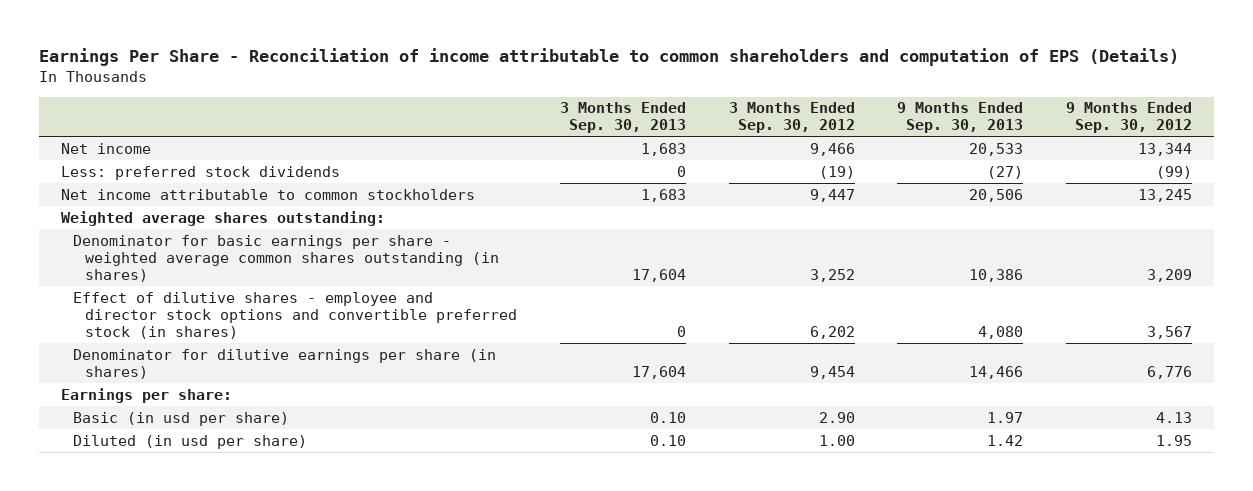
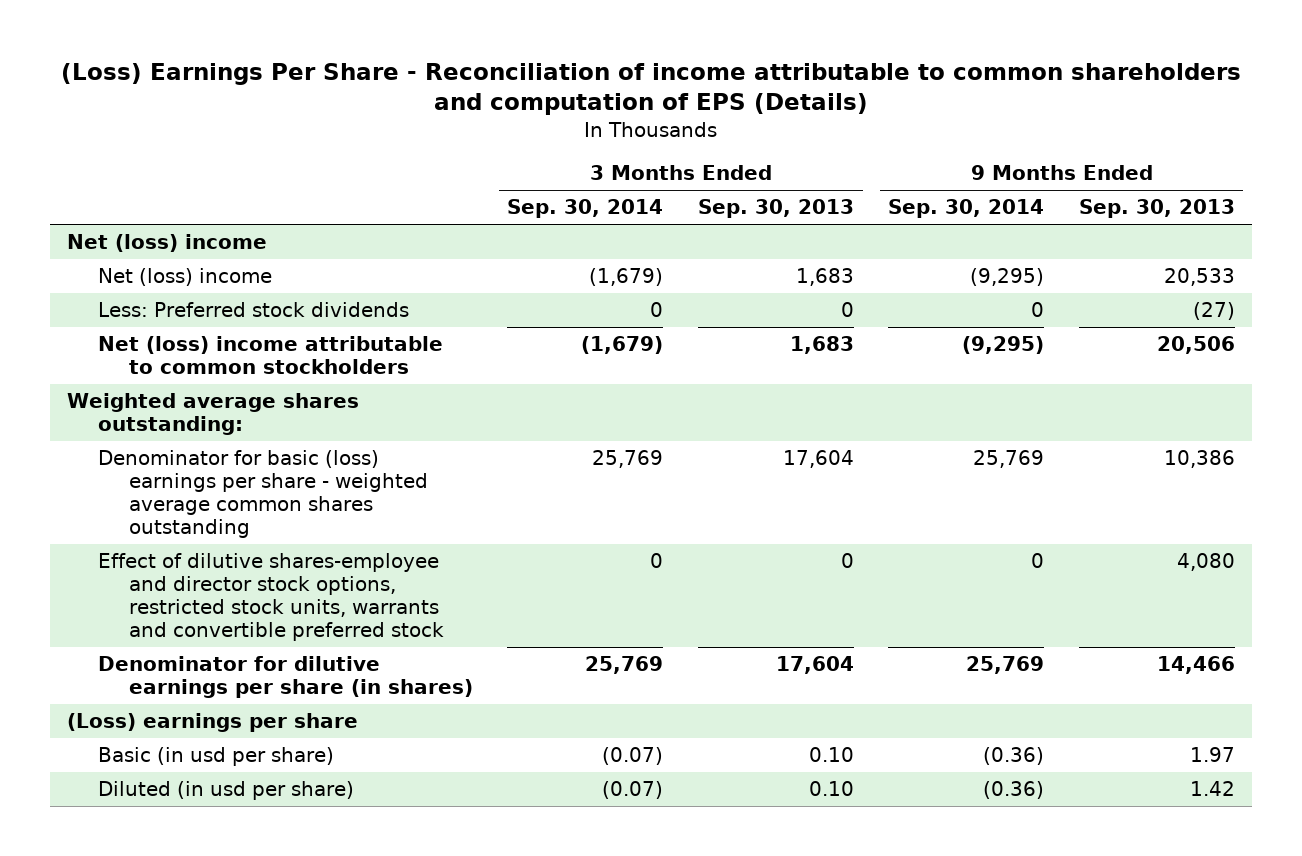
[39,48,1180,67] Earnings Per Share - Reconciliation of income attributable to common shareholders and computation of EPS (Details) -> [60,63,1241,116] (Loss) Earnings Per Share - Reconciliation of income attributable to common shareholders and computation of EPS (Details)
[728,102,855,134] 3 Months Ended Sep. 30, 2012 -> none
[1066,102,1193,134] 9 Months Ended Sep. 30, 2012 -> none
none -> [507,199,664,219] Sep. 30, 2014
none -> [888,199,1045,219] Sep. 30, 2014
none -> [67,234,268,253] Net (loss) income
[60,142,151,154] Net income -> [98,268,273,287] Net (loss) income
[60,165,340,180] Less: preferred stock dividends -> [98,302,410,318] Less: Preferred stock dividends
[60,188,475,200] Net income attributable to common stockholders -> [98,336,444,375] Net (loss) income attributable to common stockholders
[73,234,500,282] Denominator for basic earnings per share - weighted average common shares outstanding (in shares) -> [98,450,429,539] Denominator for basic (loss) earnings per share - weighted average common shares outstanding
[73,291,518,339] Effect of dilutive shares - employee and director stock options and convertible preferred stock (in shares) -> [98,553,445,642] Effect of dilutive shares-employee and director stock options, restricted stock units, warrants and convertible preferred stock
[60,387,232,403] Earnings per share: -> [67,713,359,733] (Loss) earnings per share

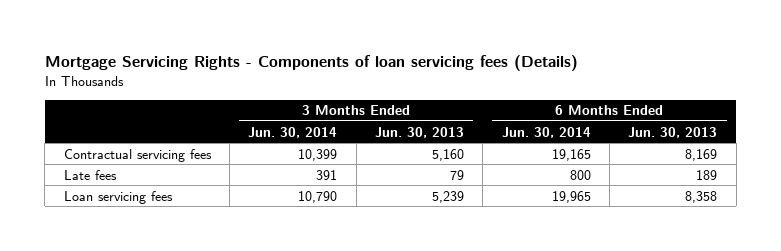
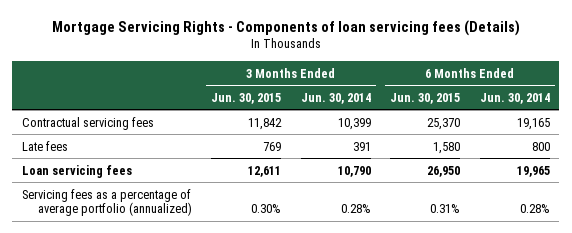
[374,126,464,138] Jun. 30, 2013 -> none
[628,126,718,138] Jun. 30, 2013 -> none
none -> [211,92,282,104] Jun. 30, 2015
none -> [390,92,461,104] Jun. 30, 2015
none -> [21,188,192,217] Servicing fees as a percentage of average portfolio (annualized)

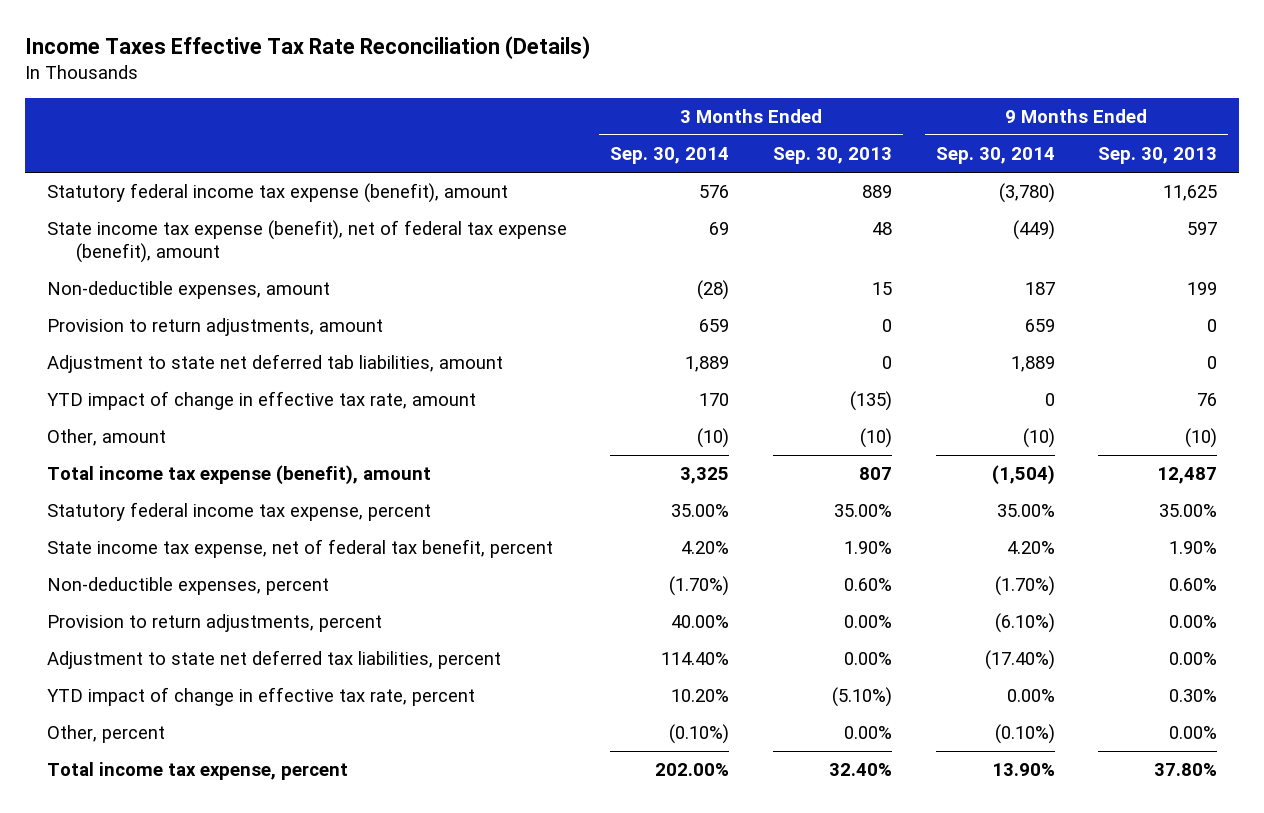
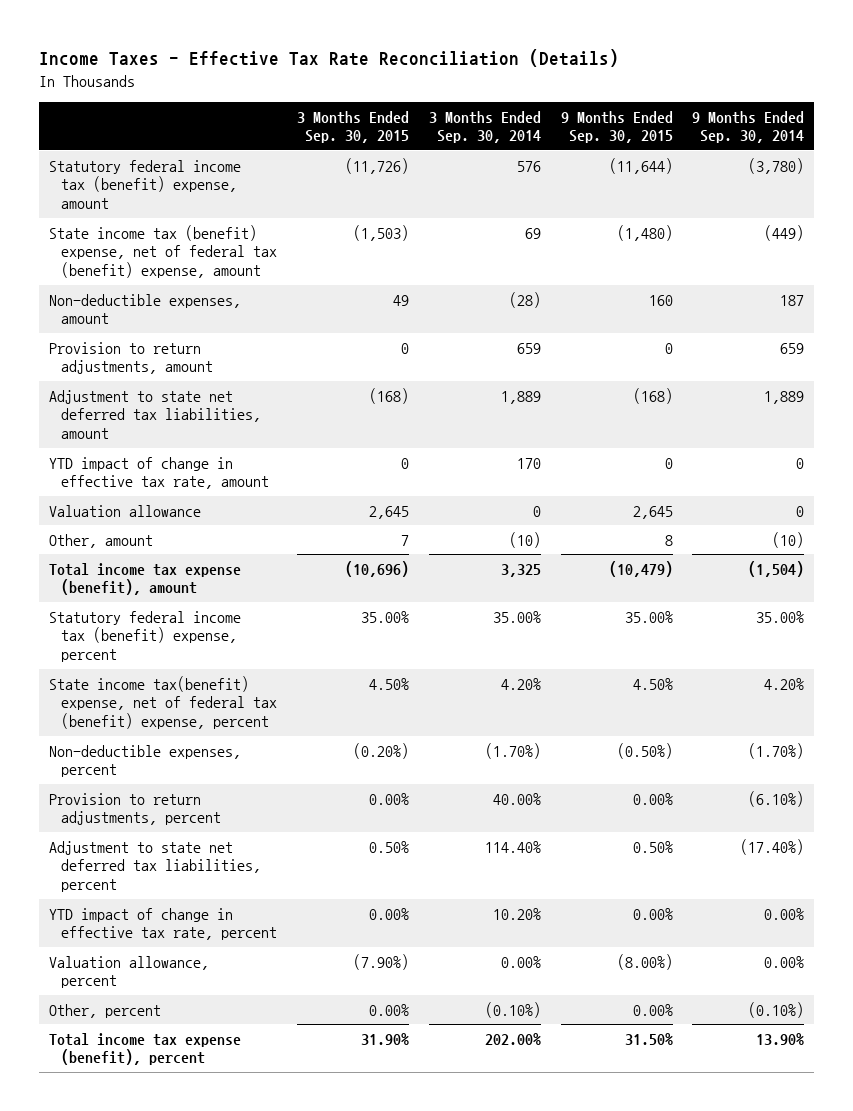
[24,35,590,59] Income Taxes Effective Tax Rate Reconciliation (Details) -> [39,49,620,68] Income Taxes - Effective Tax Rate Reconciliation (Details)
[772,147,892,165] Sep. 30, 2013 -> none
[1098,147,1218,165] Sep. 30, 2013 -> none
none -> [297,110,410,144] 3 Months Ended Sep. 30, 2015
none -> [560,110,673,144] 9 Months Ended Sep. 30, 2015
[46,183,508,204] Statutory federal income tax expense (benefit), amount -> [49,159,242,210] Statutory federal income tax (benefit) expense, amount
[46,220,567,263] State income tax expense (benefit), net of federal tax expense (benefit), amount -> [49,224,278,279] State income tax (benefit) expense, net of federal tax (benefit) expense, amount
[46,354,503,374] Adjustment to state net deferred tab liabilities, amount -> [49,389,262,440] Adjustment to state net deferred tax liabilities, amount
none -> [49,504,202,517] Valuation allowance
[46,502,431,522] Statutory federal income tax expense, percent -> [49,610,242,663] Statutory federal income tax (benefit) expense, percent
[46,539,553,559] State income tax expense, net of federal tax benefit, percent -> [49,675,278,730] State income tax(benefit) expense, net of federal tax (benefit) expense, percent
none -> [49,955,210,989] Valuation allowance, percent
[46,762,348,781] Total income tax expense, percent -> [49,1032,242,1066] Total income tax expense (benefit), percent

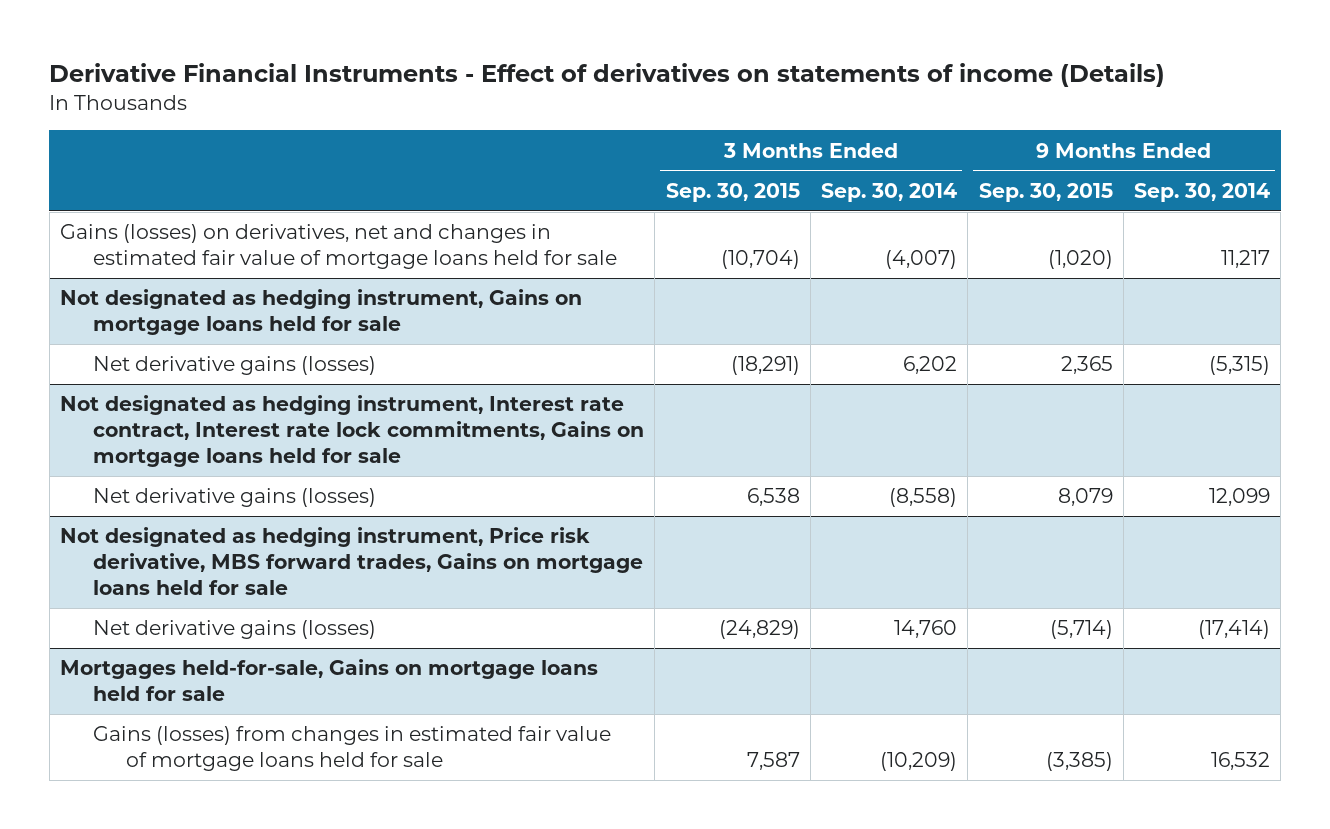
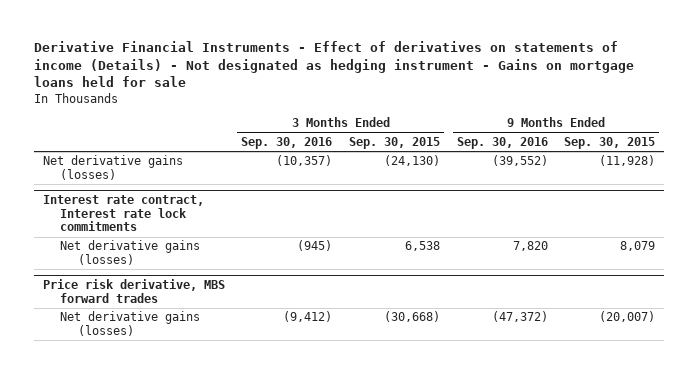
[49,62,1166,87] Derivative Financial Instruments - Effect of derivatives on statements of income (Details) -> [34,41,635,88] Derivative Financial Instruments - Effect of derivatives on statements of income (Details) - Not designated as hedging instrument - Gains on mortgage loans held for sale
[821,182,958,202] Sep. 30, 2014 -> none
[1134,182,1271,202] Sep. 30, 2014 -> none
none -> [241,137,333,150] Sep. 30, 2016
none -> [456,137,548,150] Sep. 30, 2016
[60,224,618,270] Gains (losses) on derivatives, net and changes in estimated fair value of mortgage loans held for sale -> none
[60,289,583,336] Not designated as hedging instrument, Gains on mortgage loans held for sale -> none
[60,395,645,468] Not designated as hedging instrument, Interest rate contract, Interest rate lock commitments, Gains on mortgage loans held for sale -> none
[730,356,800,376] (18,291) -> [384,155,441,167] (24,130)
[1060,356,1113,375] 2,365 -> [599,155,656,167] (11,928)
none -> [42,195,204,232] Interest rate contract, Interest rate lock commitments
[60,527,644,596] Not designated as hedging instrument, Price risk derivative, MBS forward trades, Gains on mortgage loans held for sale -> none
[60,659,599,702] Mortgages held-for-sale, Gains on mortgage loans held for sale -> none
[93,726,612,772] Gains (losses) from changes in estimated fair value of mortgage loans held for sale -> none
none -> [42,279,225,303] Price risk derivative, MBS forward trades
[718,620,800,640] (24,829) -> [384,311,441,323] (30,668)
[1049,620,1113,640] (5,714) -> [599,311,656,323] (20,007)

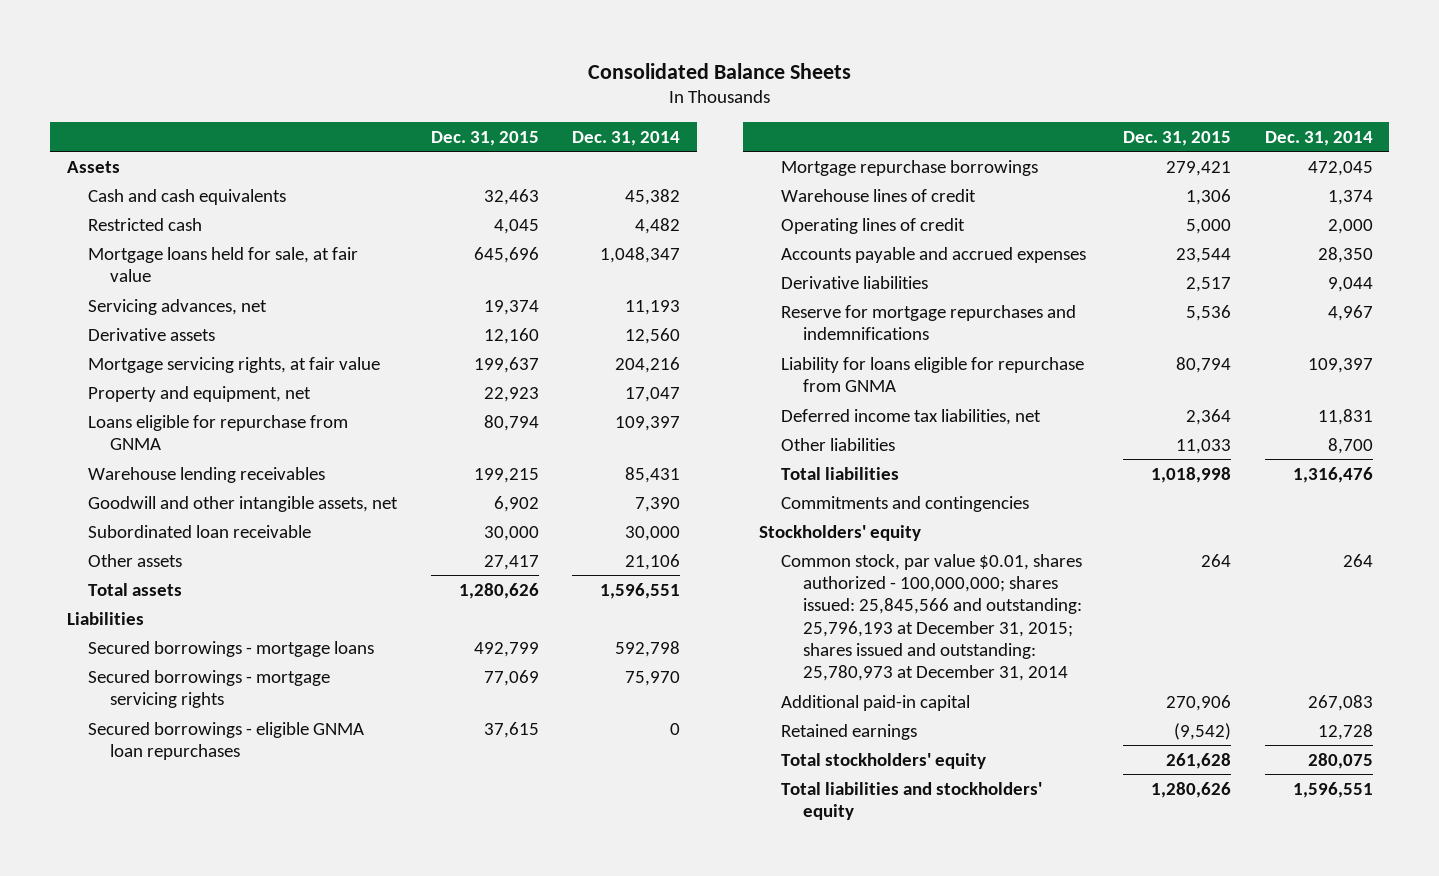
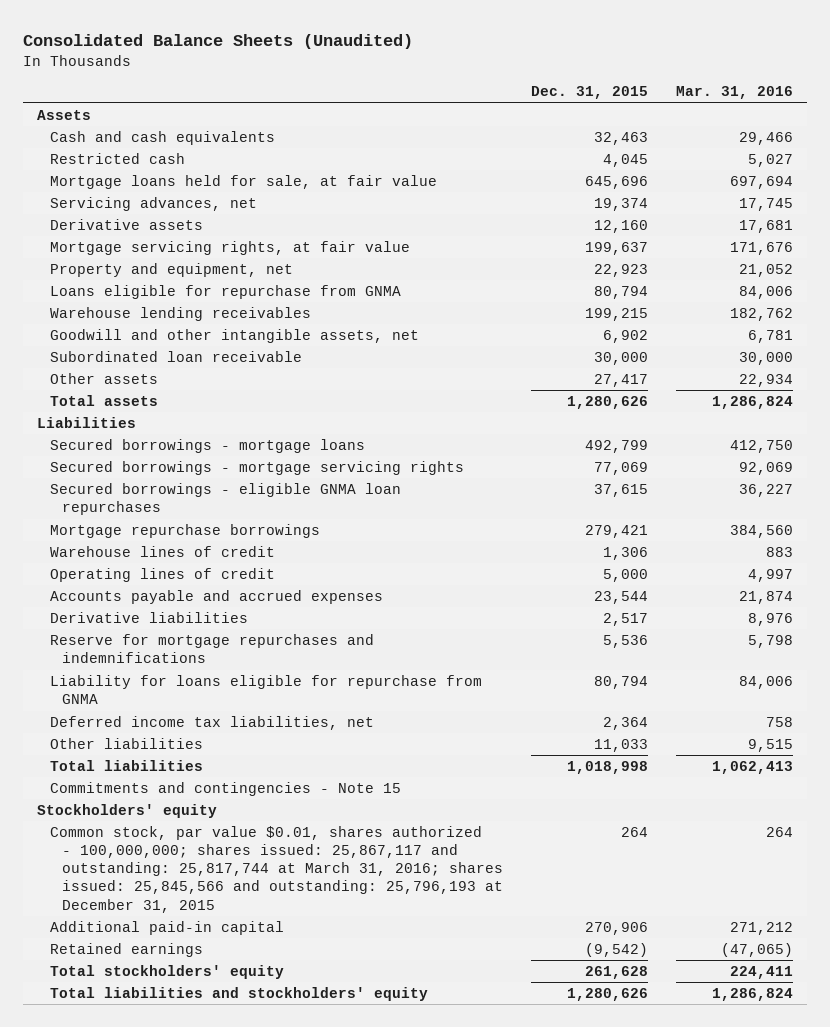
[587,62,851,79] Consolidated Balance Sheets -> [23,33,414,49] Consolidated Balance Sheets (Unaudited)
[571,130,680,146] Dec. 31, 2014 -> none
none -> [676,86,794,100] Mar. 31, 2016
[781,495,1030,512] Commitments and contingencies -> [49,782,401,797] Commitments and contingencies - Note 15
[781,553,1083,682] Common stock, par value $0.01, shares authorized - 100,000,000; shares issued: 25,845,566 and outstanding: 25,796,193 at December 31, 2015; shares issued and outstanding: 25,780,973 at December 31, 2014 -> [49,826,503,913] Common stock, par value $0.01, shares authorized - 100,000,000; shares issued: 25,867,117 and outstanding: 25,817,744 at March 31, 2016; shares issued: 25,845,566 and outstanding: 25,796,193 at December 31, 2015

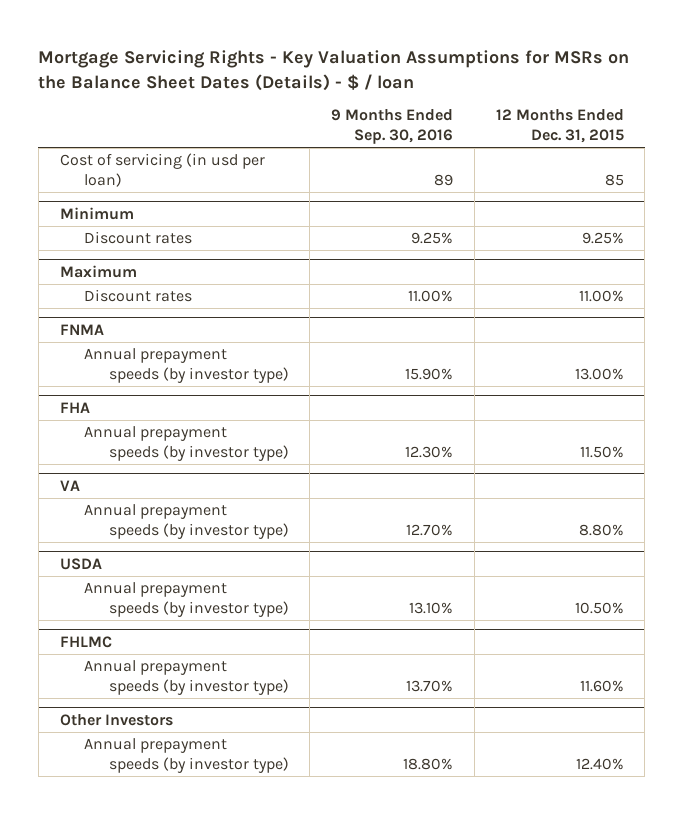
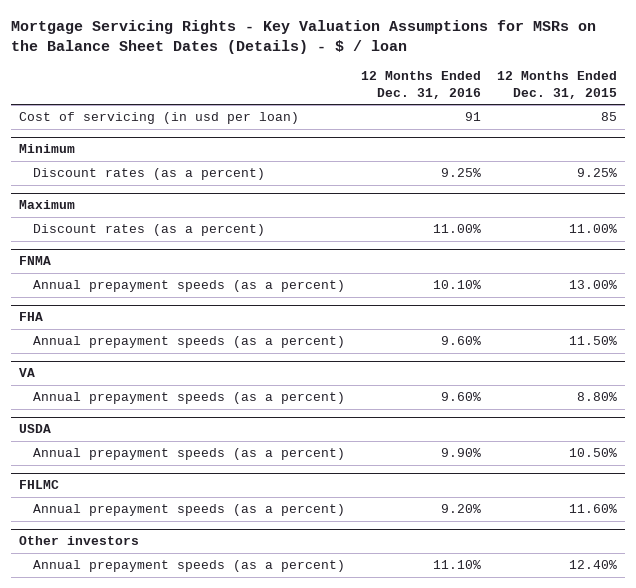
[331,109,454,145] 9 Months Ended Sep. 30, 2016 -> none
none -> [360,71,481,99] 12 Months Ended Dec. 31, 2016
[84,230,193,244] Discount rates -> [32,168,265,181] Discount rates (as a percent)
[84,288,193,302] Discount rates -> [32,224,265,237] Discount rates (as a percent)
[84,347,289,383] Annual prepayment speeds (by investor type) -> [32,280,345,293] Annual prepayment speeds (as a percent)
[84,425,289,461] Annual prepayment speeds (by investor type) -> [32,336,345,349] Annual prepayment speeds (as a percent)
[84,503,289,539] Annual prepayment speeds (by investor type) -> [32,392,345,405] Annual prepayment speeds (as a percent)
[84,581,289,617] Annual prepayment speeds (by investor type) -> [32,448,345,461] Annual prepayment speeds (as a percent)
[84,659,289,695] Annual prepayment speeds (by investor type) -> [32,504,345,517] Annual prepayment speeds (as a percent)
[59,713,173,726] Other Investors -> [18,536,139,546] Other investors
[84,737,289,773] Annual prepayment speeds (by investor type) -> [32,560,345,573] Annual prepayment speeds (as a percent)

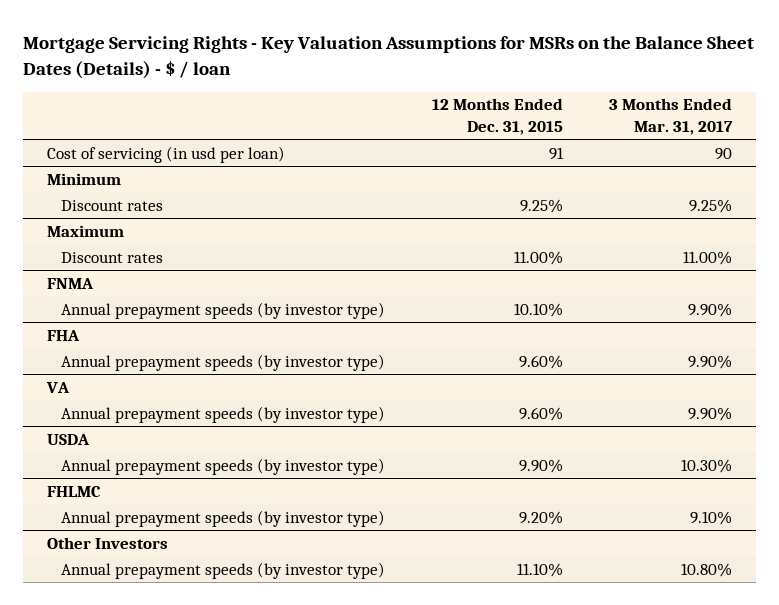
[360,71,481,99] 12 Months Ended Dec. 31, 2016 -> none
none -> [609,98,734,135] 3 Months Ended Mar. 31, 2017
[600,112,617,122] 85 -> [548,146,564,160] 91
[32,168,265,181] Discount rates (as a percent) -> [60,199,163,211] Discount rates
[32,224,265,237] Discount rates (as a percent) -> [60,251,163,263] Discount rates
[32,280,345,293] Annual prepayment speeds (as a percent) -> [60,301,385,319] Annual prepayment speeds (by investor type)
[568,280,617,290] 13.00% -> [513,302,563,317] 10.10%
[32,336,345,349] Annual prepayment speeds (as a percent) -> [60,353,385,371] Annual prepayment speeds (by investor type)
[568,336,617,346] 11.50% -> [518,354,563,369] 9.60%
[32,392,345,405] Annual prepayment speeds (as a percent) -> [60,405,385,423] Annual prepayment speeds (by investor type)
[576,392,617,402] 8.80% -> [518,406,563,421] 9.60%
[32,448,345,461] Annual prepayment speeds (as a percent) -> [60,457,385,475] Annual prepayment speeds (by investor type)
[568,448,617,458] 10.50% -> [518,458,563,473] 9.90%
[32,504,345,517] Annual prepayment speeds (as a percent) -> [60,509,385,527] Annual prepayment speeds (by investor type)
[568,504,617,514] 11.60% -> [518,510,563,525] 9.20%
[18,536,139,546] Other investors -> [46,536,168,549] Other Investors
[32,560,345,573] Annual prepayment speeds (as a percent) -> [60,561,385,579] Annual prepayment speeds (by investor type)
[568,560,617,570] 12.40% -> [516,562,563,577] 11.10%

